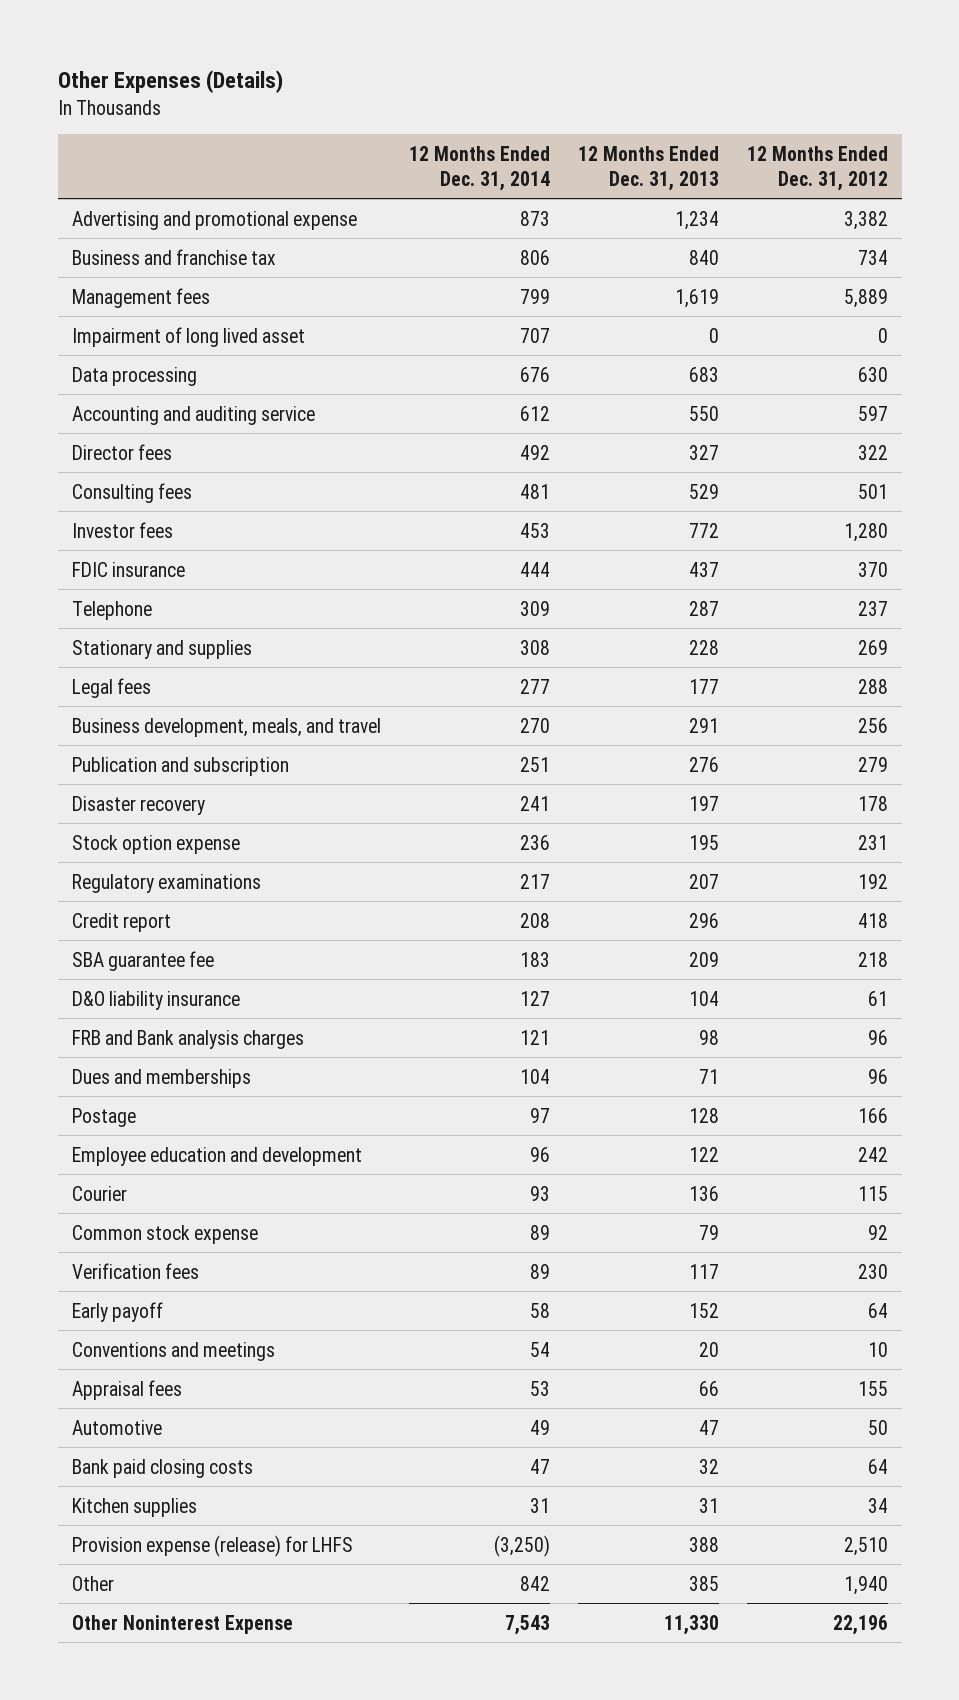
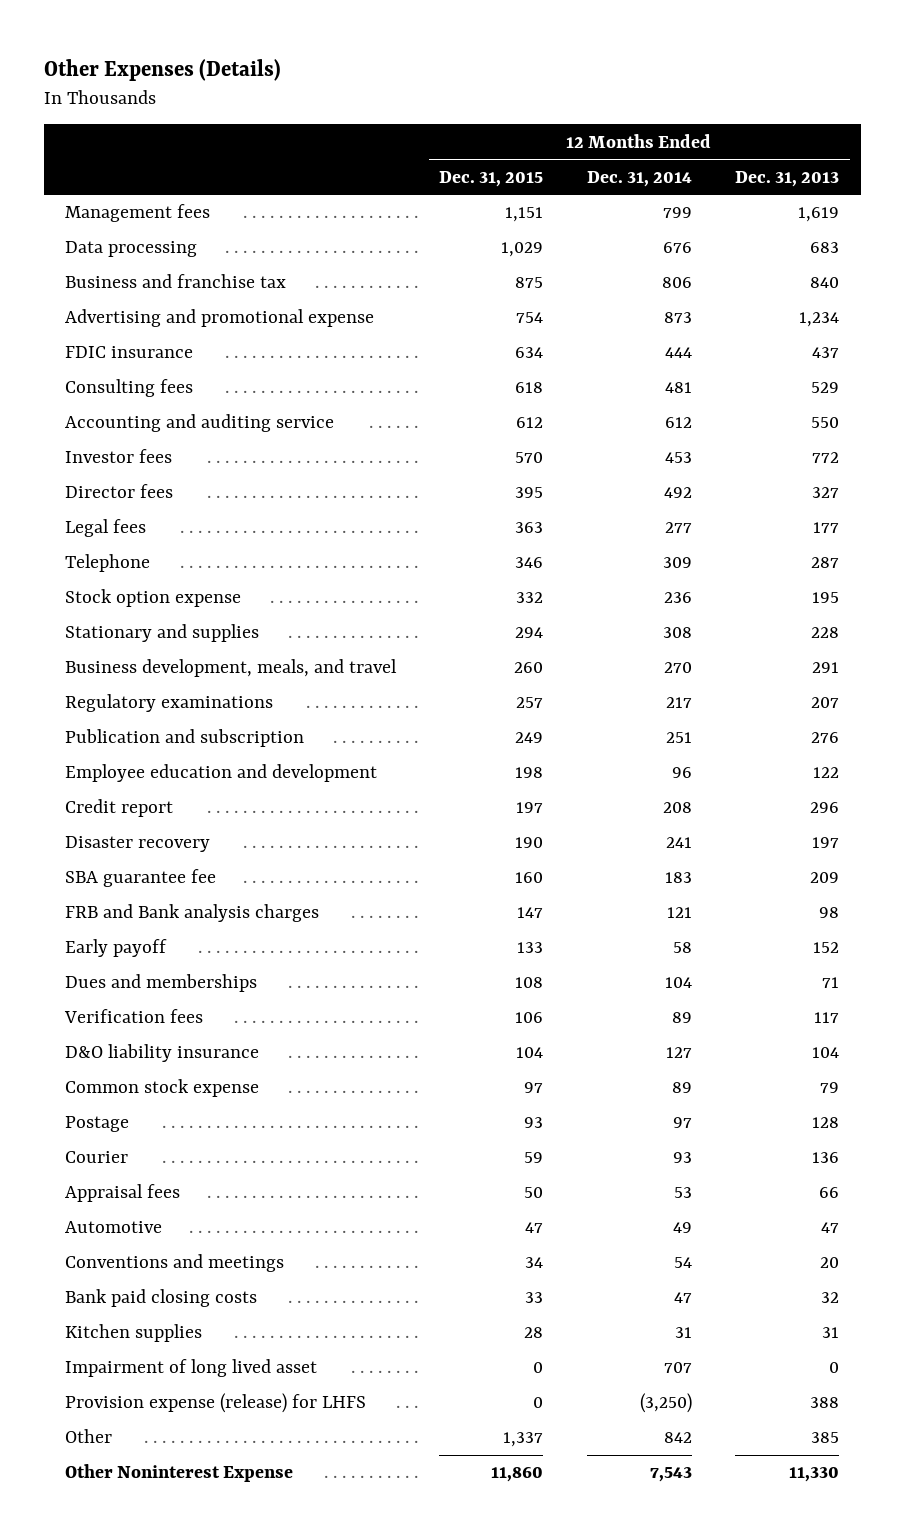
[746,145,888,191] 12 Months Ended Dec. 31, 2012 -> none
none -> [439,170,544,187] Dec. 31, 2015
[71,248,276,265] Business and franchise tax -> [65,274,287,289] Business and franchise tax
[71,210,357,230] Advertising and promotional expense -> [65,309,375,328] Advertising and promotional expense
[71,561,185,577] FDIC insurance -> [65,346,194,359] FDIC insurance
[71,405,315,425] Accounting and auditing service -> [65,414,335,433] Accounting and auditing service
[71,443,172,460] Director fees -> [65,484,174,499] Director fees
[71,677,151,698] Legal fees -> [65,519,147,538] Legal fees
[71,834,240,854] Stock option expense -> [65,589,242,608] Stock option expense
[71,756,289,776] Publication and subscription -> [65,729,305,748] Publication and subscription
[71,1146,362,1166] Employee education and development -> [65,764,378,783] Employee education and development
[71,795,205,815] Disaster recovery -> [65,836,211,853] Disaster recovery
[71,1301,163,1322] Early payoff -> [65,939,168,958] Early payoff
[71,1262,199,1279] Verification fees -> [64,1009,204,1024] Verification fees
[71,990,240,1010] D&O liability insurance -> [65,1044,260,1063] D&O liability insurance
[71,1224,258,1244] Common stock expense -> [65,1079,260,1098] Common stock expense
[71,1341,275,1361] Conventions and meetings -> [65,1254,285,1273] Conventions and meetings
[71,326,305,347] Impairment of long lived asset -> [65,1359,318,1378] Impairment of long lived asset

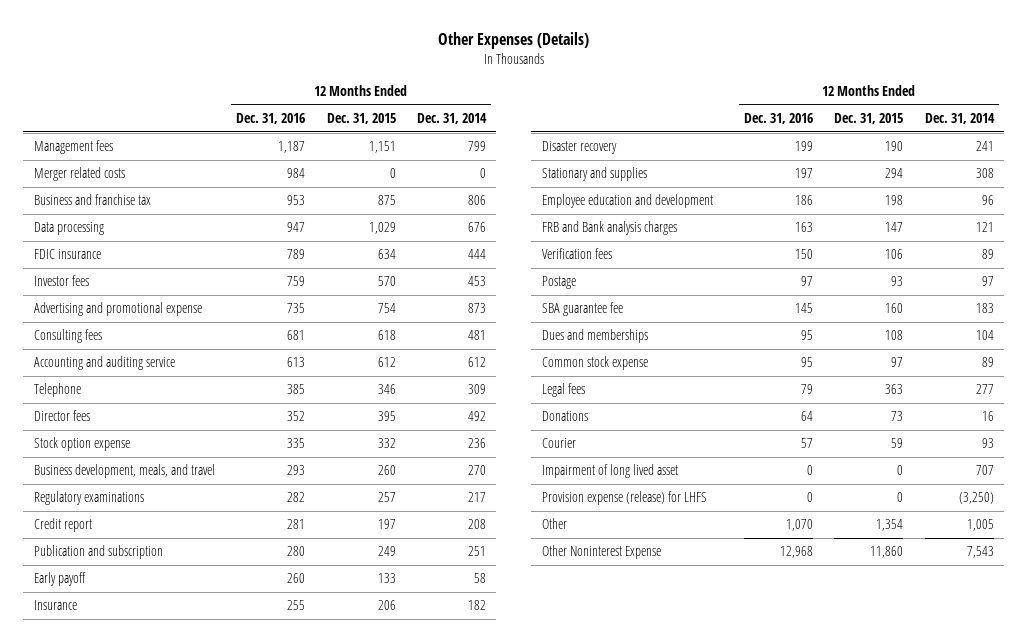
[735,170,840,187] Dec. 31, 2013 -> none
none -> [236,113,306,125] Dec. 31, 2016
none -> [34,167,126,182] Merger related costs
[65,241,198,258] Data processing -> [34,222,105,236] Data processing
[65,449,173,464] Investor fees -> [34,275,90,287] Investor fees
[65,309,375,328] Advertising and promotional expense -> [34,302,203,317] Advertising and promotional expense
[65,484,174,499] Director fees -> [34,410,91,422] Director fees
[65,729,305,748] Publication and subscription -> [34,545,164,560] Publication and subscription
[65,939,168,958] Early payoff -> [34,572,87,587] Early payoff
none -> [34,600,78,611] Insurance
[65,624,260,643] Stationary and supplies -> [541,167,647,182] Stationary and supplies
[65,764,378,783] Employee education and development -> [541,194,713,209] Employee education and development
[65,1044,260,1063] D&O liability insurance -> none
[65,869,217,888] SBA guarantee fee -> [541,302,623,317] SBA guarantee fee
[65,974,258,993] Dues and memberships -> [541,329,648,344] Dues and memberships
[65,1079,260,1098] Common stock expense -> [541,356,648,371] Common stock expense
[65,519,147,538] Legal fees -> [541,383,585,398] Legal fees
none -> [541,411,588,422] Donations
[65,1184,181,1203] Appraisal fees -> none
[65,1221,163,1234] Automotive -> none
[65,1254,285,1273] Conventions and meetings -> none
[65,1289,258,1308] Bank paid closing costs -> none
[65,1324,203,1343] Kitchen supplies -> none
[503,1432,544,1448] 1,337 -> [876,519,904,532] 1,354
[663,1432,692,1444] 842 -> [966,519,994,532] 1,005

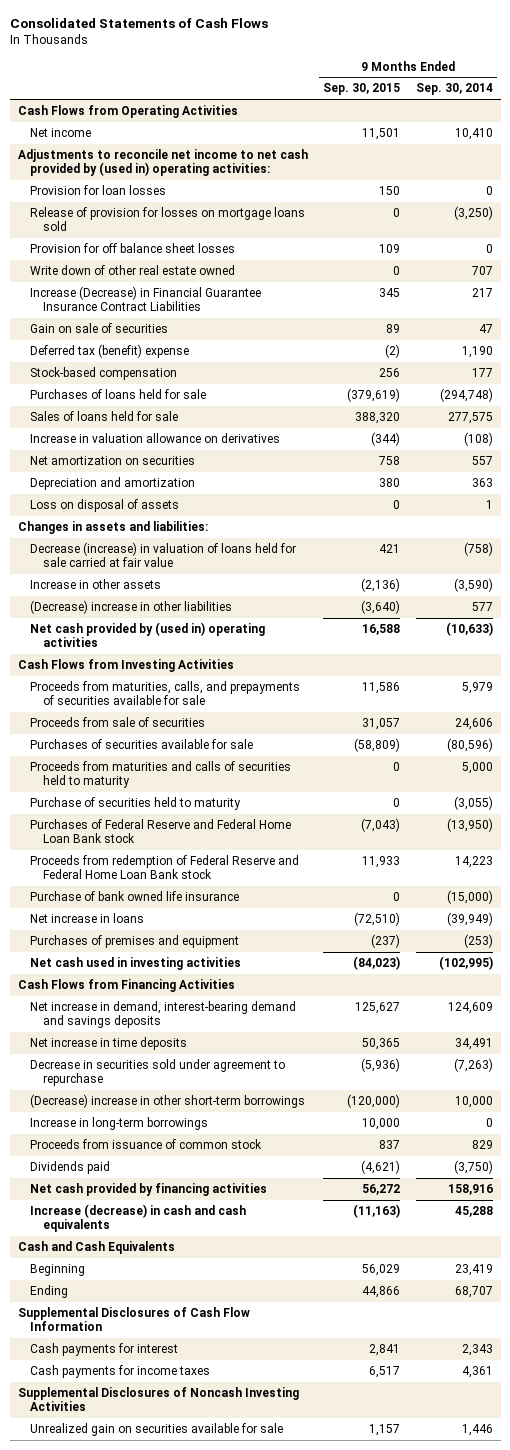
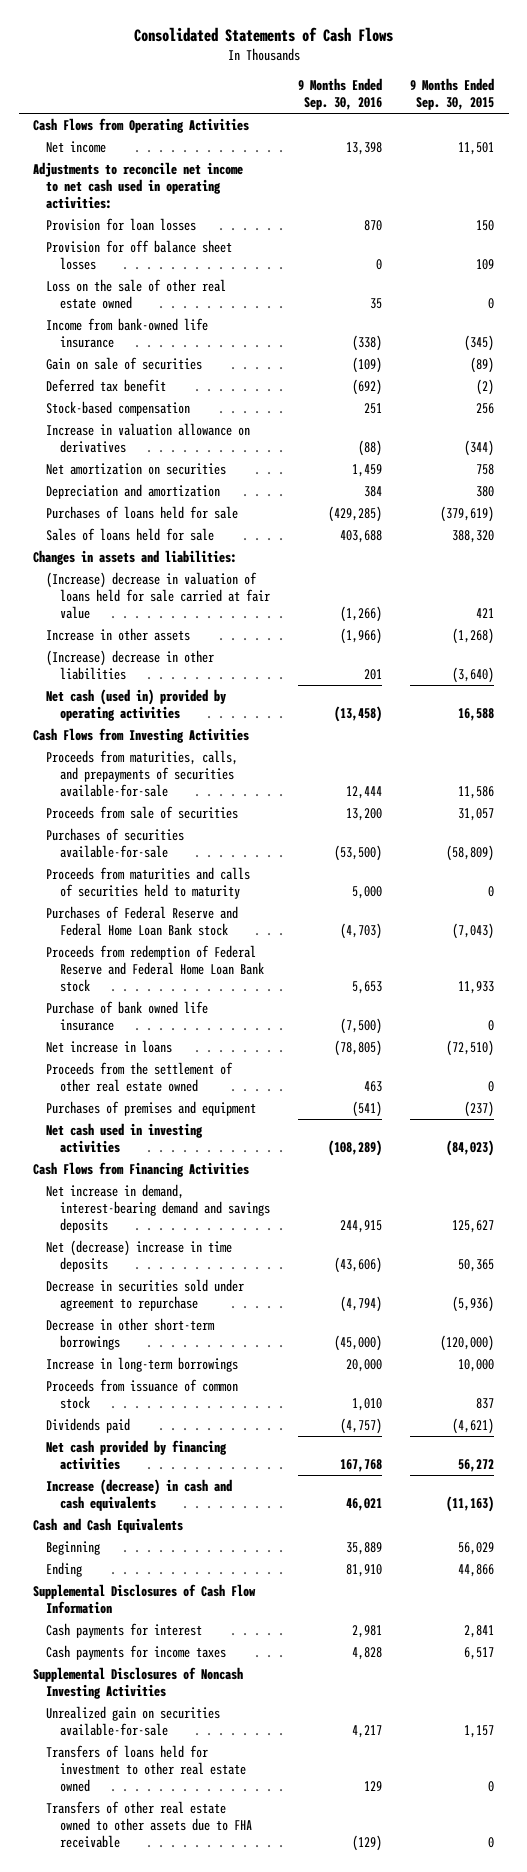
[415,83,493,96] Sep. 30, 2014 -> none
none -> [298,77,383,111] 9 Months Ended Sep. 30, 2016
[17,149,308,177] Adjustments to reconcile net income to net cash provided by (used in) operating activities: -> [32,161,243,210] Adjustments to reconcile net income to net cash used in operating activities:
[30,207,306,232] Release of provision for losses on mortgage loans sold -> none
[30,265,236,276] Write down of other real estate owned -> none
[30,286,262,312] Increase (Decrease) in Financial Guarantee Insurance Contract Liabilities -> none
none -> [46,278,227,309] Loss on the sale of other real estate owned
none -> [46,317,209,348] Income from bank-owned life insurance
[386,324,401,334] 89 -> [470,356,495,373] (89)
[30,344,190,359] Deferred tax (benefit) expense -> [46,378,167,392] Deferred tax benefit
[30,499,180,513] Loss on disposal of assets -> none
[30,389,207,400] Purchases of loans held for sale -> [46,505,239,519] Purchases of loans held for sale
[30,411,179,422] Sales of loans held for sale -> [46,527,215,541] Sales of loans held for sale
[30,542,297,568] Decrease (increase) in valuation of loans held for sale carried at fair value -> [46,571,270,620] (Increase) decrease in valuation of loans held for sale carried at fair value
[361,578,401,593] (2,136) -> [452,627,495,644] (1,268)
[30,600,233,615] (Decrease) increase in other liabilities -> [46,649,215,680] (Increase) decrease in other liabilities
[30,622,266,648] Net cash provided by (used in) operating activities -> [46,688,227,721] Net cash (used in) provided by operating activities
[30,681,301,706] Proceeds from maturities, calls, and prepayments of securities available for sale -> [46,749,239,798] Proceeds from maturities, calls, and prepayments of securities available-for-sale
[30,739,254,750] Purchases of securities available for sale -> [46,827,185,858] Purchases of securities available-for-sale
[30,797,242,811] Purchase of securities held to maturity -> none
none -> [46,1061,234,1092] Proceeds from the settlement of other real estate owned
[30,1037,188,1051] Net increase in time deposits -> [46,1239,233,1272] Net (decrease) increase in time deposits
[30,1094,306,1109] (Decrease) increase in other short-term borrowings -> [46,1317,216,1350] Decrease in other short-term borrowings
[30,1423,284,1437] Unrealized gain on securities available for sale -> [46,1705,221,1736] Unrealized gain on securities available-for-sale
none -> [46,1744,246,1793] Transfers of loans held for investment to other real estate owned
none -> [46,1800,252,1849] Transfers of other real estate owned to other assets due to FHA receivable

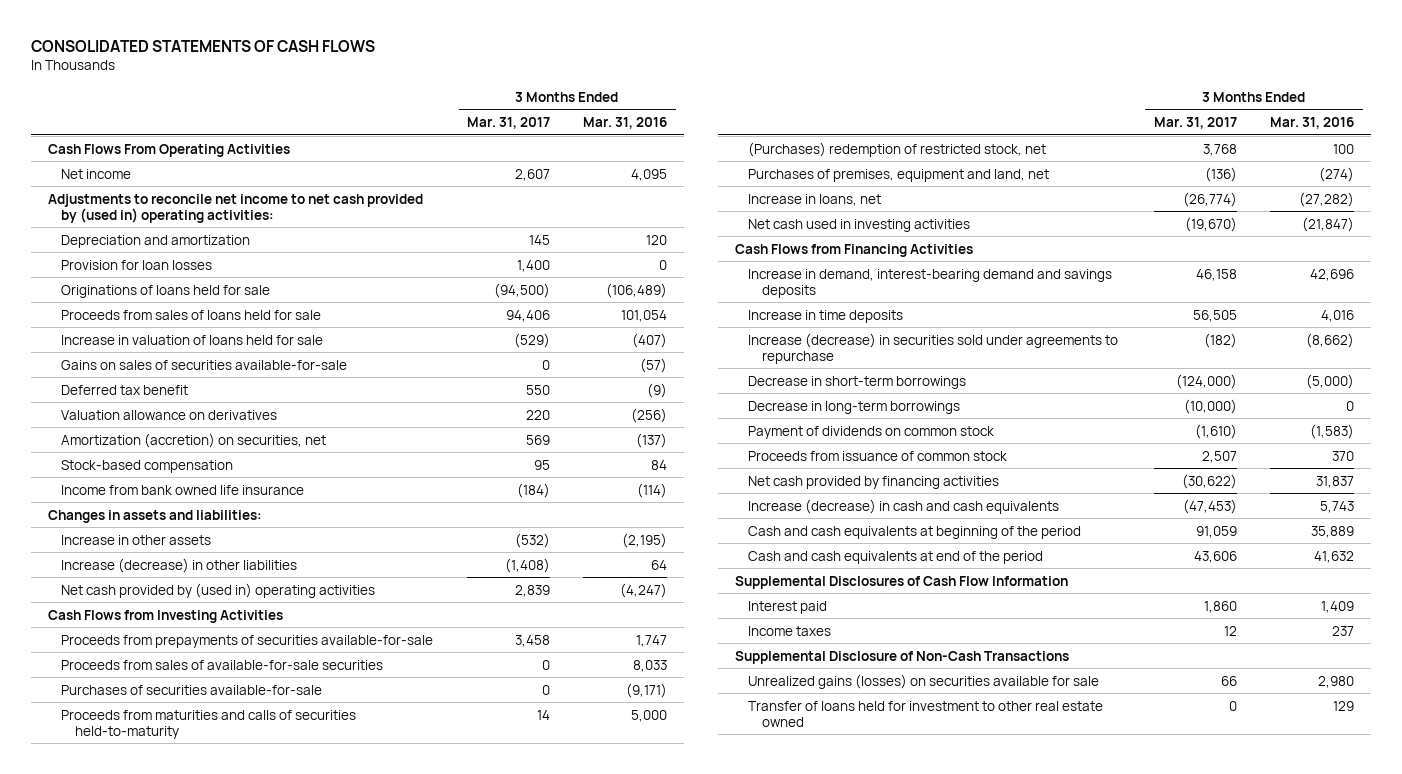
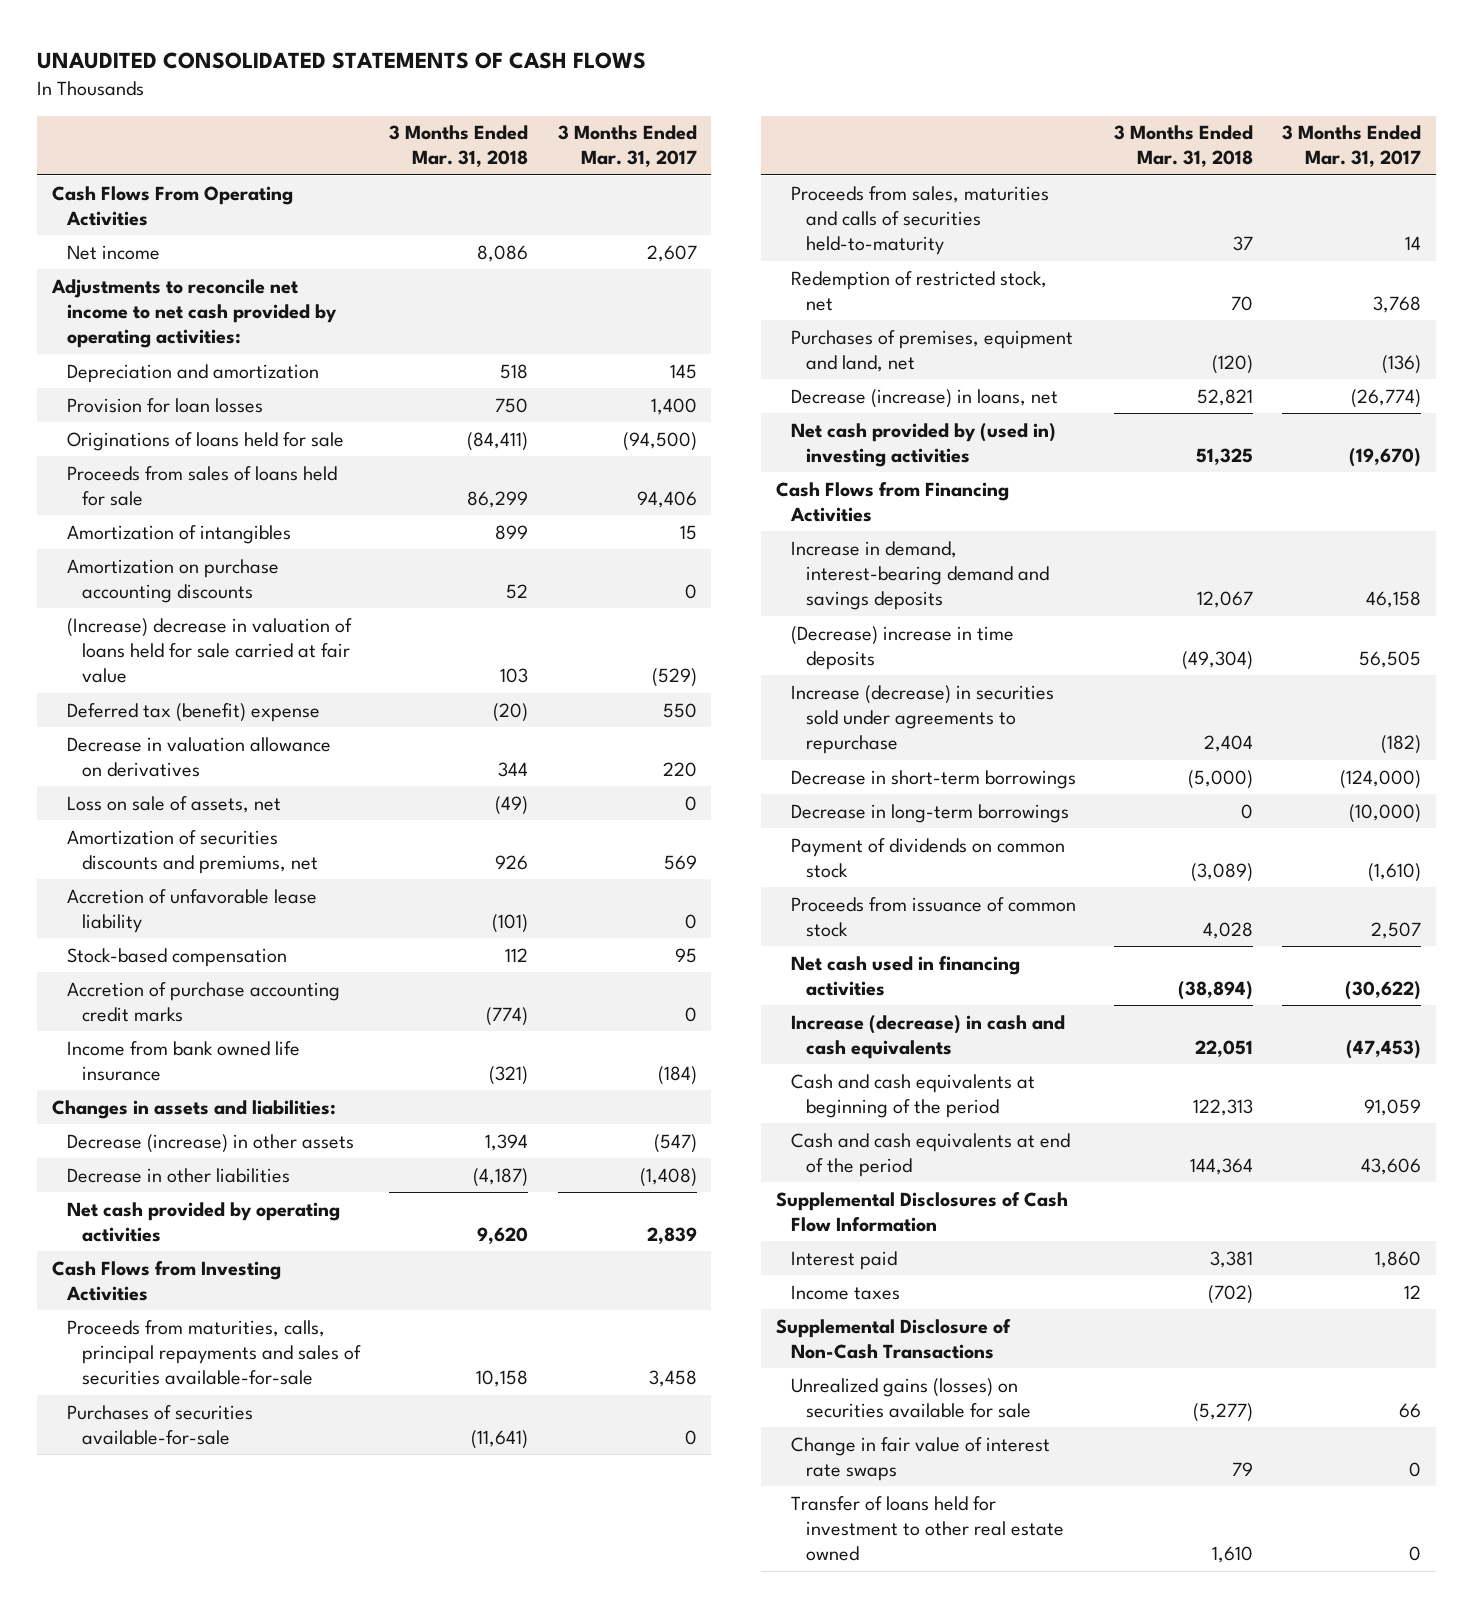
[31,40,376,53] CONSOLIDATED STATEMENTS OF CASH FLOWS -> [37,52,647,70] UNAUDITED CONSOLIDATED STATEMENTS OF CASH FLOWS
[583,116,668,129] Mar. 31, 2016 -> none
none -> [389,125,529,168] 3 Months Ended Mar. 31, 2018
[47,193,423,223] Adjustments to reconcile net income to net cash provided by (used in) operating activities: -> [50,278,337,349] Adjustments to reconcile net income to net cash provided by operating activities:
[61,359,348,370] Gains on sales of securities available-for-sale -> none
none -> [66,524,291,544] Amortization of intangibles
none -> [66,558,279,603] Amortization on purchase accounting discounts
[61,334,324,345] Increase in valuation of loans held for sale -> [66,617,352,684] (Increase) decrease in valuation of loans held for sale carried at fair value
[61,384,189,395] Deferred tax benefit -> [66,702,320,722] Deferred tax (benefit) expense
[61,409,278,420] Valuation allowance on derivatives -> [66,736,331,777] Decrease in valuation allowance on derivatives
none -> [66,795,281,813] Loss on sale of assets, net
[61,432,327,448] Amortization (accretion) on securities, net -> [66,829,318,874] Amortization of securities discounts and premiums, net
none -> [66,888,317,933] Accretion of unfavorable lease liability
none -> [66,981,340,1022] Accretion of purchase accounting credit marks
[61,534,212,545] Increase in other assets -> [66,1133,354,1153] Decrease (increase) in other assets
[514,532,550,548] (532) -> [653,1133,697,1153] (547)
[61,557,298,573] Increase (decrease) in other liabilities -> [66,1167,290,1183] Decrease in other liabilities
[61,582,376,598] Net cash provided by (used in) operating activities -> [66,1201,340,1242] Net cash provided by operating activities
[61,659,384,670] Proceeds from sales of available-for-sale securities -> none
[61,634,434,648] Proceeds from prepayments of securities available-for-sale -> [66,1319,361,1386] Proceeds from maturities, calls, principal repayments and sales of securities available-for-sale
[61,709,357,739] Proceeds from maturities and calls of securities held-to-maturity -> [791,185,1050,256] Proceeds from sales, maturities and calls of securities held-to-maturity
[748,141,1047,157] (Purchases) redemption of restricted stock, net -> [791,270,1048,311] Redemption of restricted stock, net
[748,193,882,206] Increase in loans, net -> [791,388,1059,408] Decrease (increase) in loans, net
[748,218,971,232] Net cash used in investing activities -> [791,422,1057,467] Net cash provided by (used in) investing activities
[748,309,904,323] Increase in time deposits -> [791,625,1015,670] (Decrease) increase in time deposits
[748,475,1000,489] Net cash provided by financing activities -> [791,955,1021,996] Net cash used in financing activities
none -> [791,1436,1051,1481] Change in fair value of interest rate swaps

